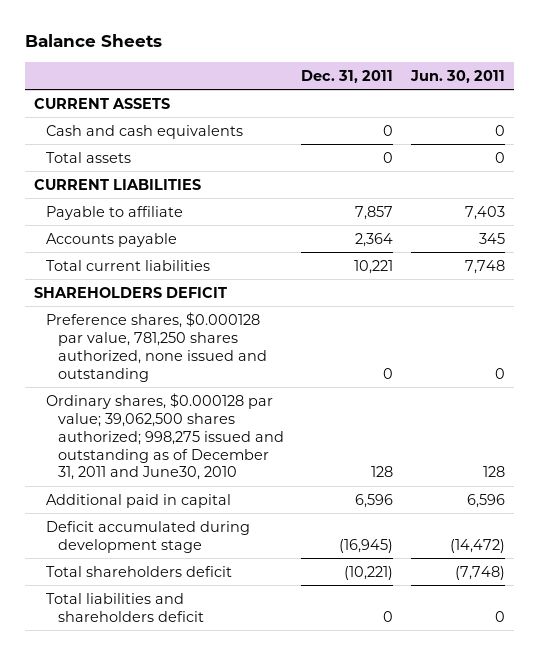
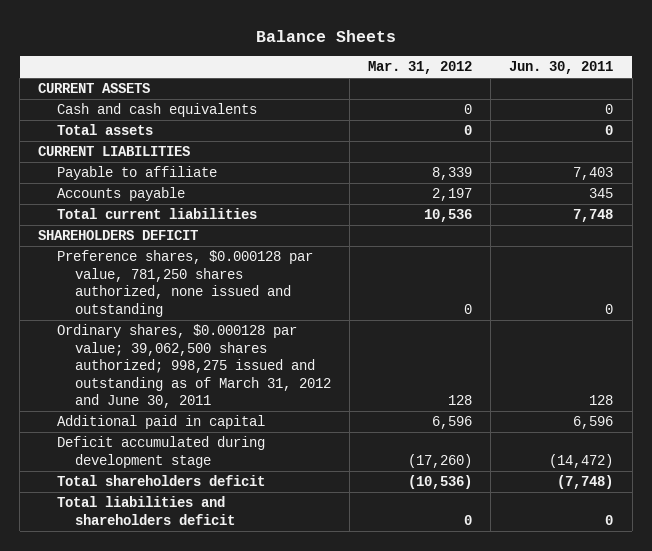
[301,69,394,83] Dec. 31, 2011 -> none
none -> [368,61,473,75] Mar. 31, 2012
[45,392,284,481] Ordinary shares, $0.000128 par value; 39,062,500 shares authorized; 998,275 issued and outstanding as of December 31, 2011 and June30, 2010 -> [56,324,331,408] Ordinary shares, $0.000128 par value; 39,062,500 shares authorized; 998,275 issued and outstanding as of March 31, 2012 and June 30, 2011

